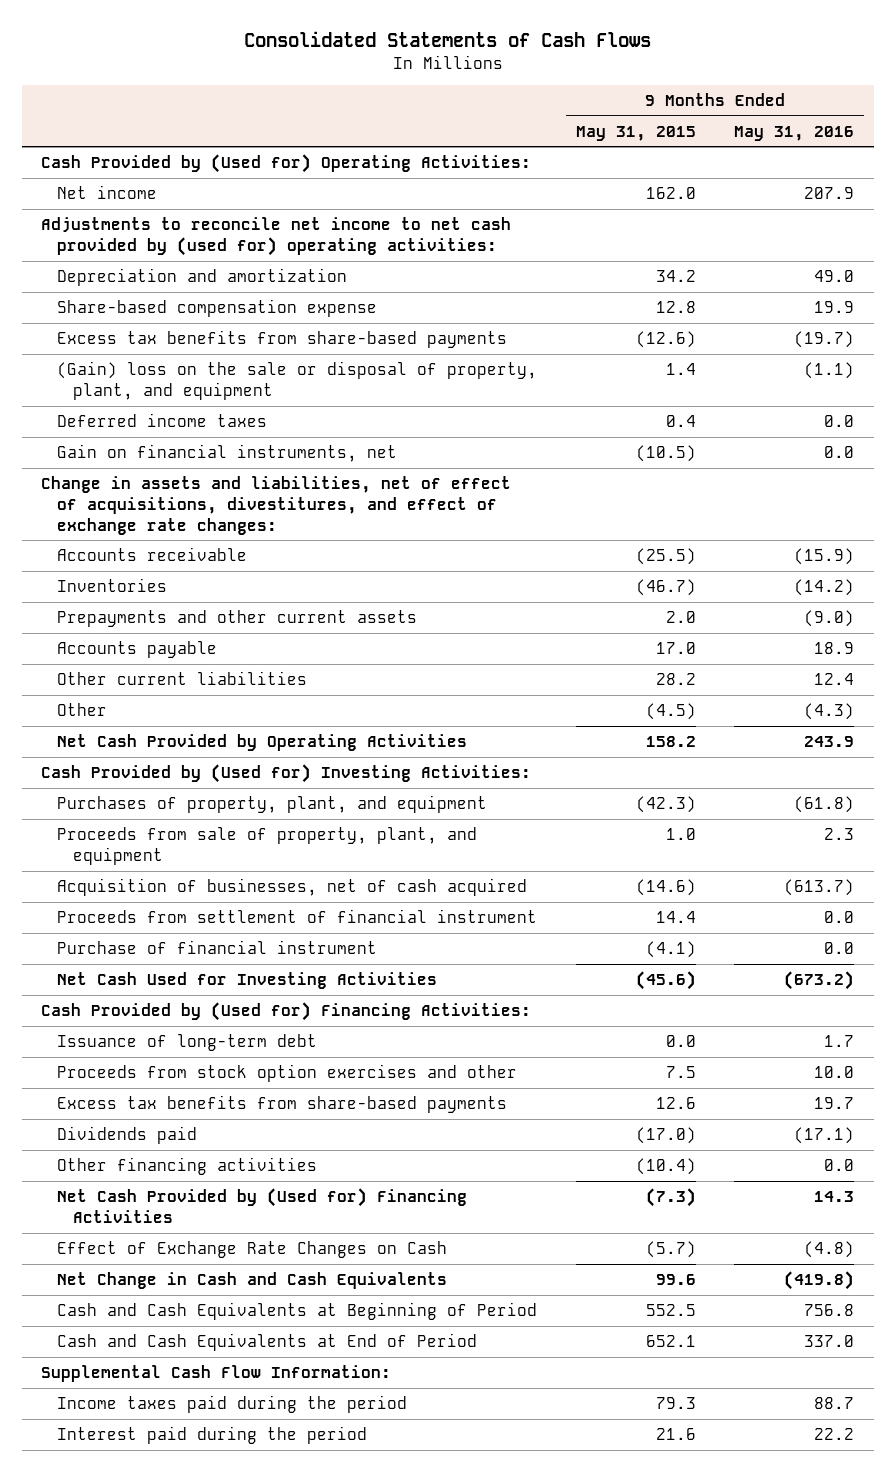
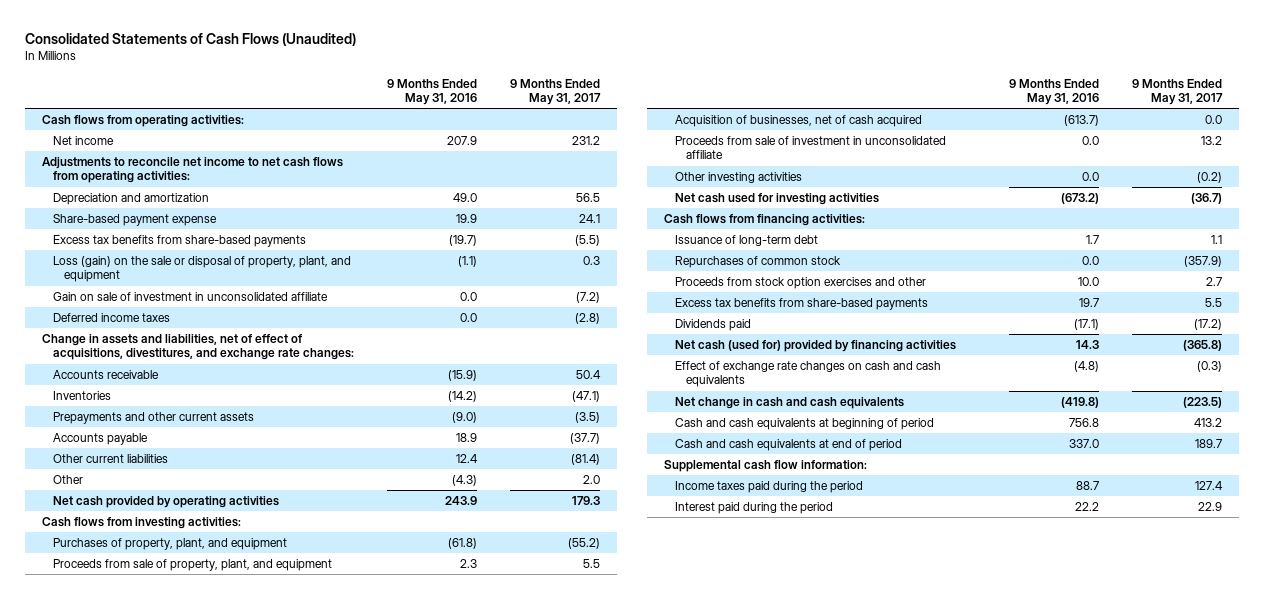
[243,31,651,48] Consolidated Statements of Cash Flows -> [25,32,357,46] Consolidated Statements of Cash Flows (Unaudited)
[575,125,696,141] May 31, 2015 -> none
none -> [510,78,602,105] 9 Months Ended May 31, 2017
[41,154,532,174] Cash Provided by (Used for) Operating Activities: -> [41,115,244,128] Cash flows from operating activities:
[41,217,512,256] Adjustments to reconcile net income to net cash provided by (used for) operating activities: -> [41,157,343,184] Adjustments to reconcile net income to net cash flows from operating activities:
[57,299,378,318] Share-based compensation expense -> [52,214,217,227] Share-based payment expense
[57,361,538,400] (Gain) loss on the sale or disposal of property, plant, and equipment -> [52,256,351,283] Loss (gain) on the sale or disposal of property, plant, and equipment
none -> [52,292,328,302] Gain on sale of investment in unconsolidated affiliate
[57,444,398,463] Gain on financial instruments, net -> none
[41,476,512,535] Change in assets and liabilities, net of effect of acquisitions, divestitures, and effect of exchange rate changes: -> [41,334,354,361] Change in assets and liabilities, net of effect of acquisitions, divestitures, and exchange rate changes:
[57,734,468,752] Net Cash Provided by Operating Activities -> [52,496,279,509] Net cash provided by operating activities
[41,764,532,784] Cash Provided by (Used for) Investing Activities: -> [41,517,241,530] Cash flows from investing activities:
[57,909,538,924] Proceeds from settlement of financial instrument -> none
[57,940,378,955] Purchase of financial instrument -> none
none -> [675,136,947,160] Proceeds from sale of investment in unconsolidated affiliate
none -> [675,172,803,184] Other investing activities
[57,972,438,990] Net Cash Used for Investing Activities -> [675,193,880,206] Net cash used for investing activities
[41,1002,532,1022] Cash Provided by (Used for) Financing Activities: -> [663,214,865,227] Cash flows from financing activities:
none -> [675,256,842,269] Repurchases of common stock
[57,1157,318,1176] Other financing activities -> none
[57,1188,468,1223] Net Cash Provided by (Used for) Financing Activities -> [675,340,957,353] Net cash (used for) provided by financing activities
[57,1241,448,1259] Effect of Exchange Rate Changes on Cash -> [675,361,942,388] Effect of exchange rate changes on cash and cash equivalents
[57,1272,448,1290] Net Change in Cash and Cash Equivalents -> [675,397,905,410] Net change in cash and cash equivalents
[57,1302,538,1321] Cash and Cash Equivalents at Beginning of Period -> [675,418,935,431] Cash and cash equivalents at beginning of period
[57,1333,478,1352] Cash and Cash Equivalents at End of Period -> [675,439,903,452] Cash and cash equivalents at end of period
[41,1365,392,1383] Supplemental Cash Flow Information: -> [663,460,867,473] Supplemental cash flow information:

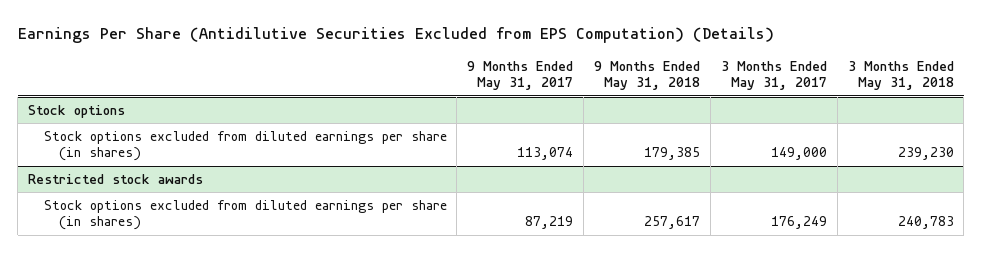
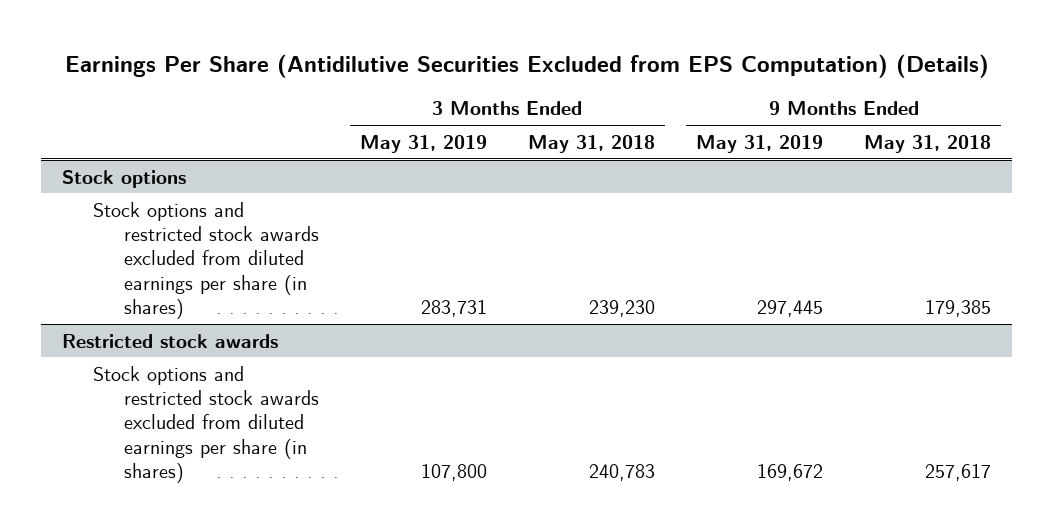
[467,61,574,91] 9 Months Ended May 31, 2017 -> none
[720,61,827,91] 3 Months Ended May 31, 2017 -> none
none -> [359,134,487,153] May 31, 2019
none -> [696,134,824,153] May 31, 2019
[43,130,447,162] Stock options excluded from diluted earnings per share (in shares) -> [92,201,319,320] Stock options and restricted stock awards excluded from diluted earnings per share (in shares)
[43,199,447,231] Stock options excluded from diluted earnings per share (in shares) -> [92,365,319,484] Stock options and restricted stock awards excluded from diluted earnings per share (in shares)

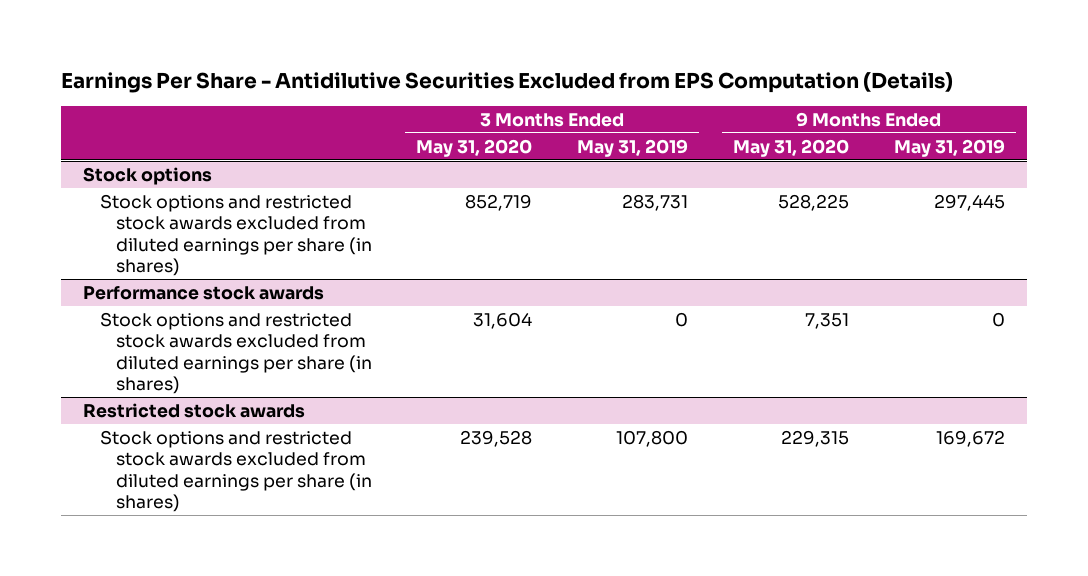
[64,54,989,79] Earnings Per Share (Antidilutive Securities Excluded from EPS Computation) (Details) -> [61,72,954,94] Earnings Per Share - Antidilutive Securities Excluded from EPS Computation (Details)
[527,134,655,153] May 31, 2018 -> none
[864,134,992,153] May 31, 2018 -> none
none -> [416,138,533,157] May 31, 2020
none -> [732,138,849,157] May 31, 2020
none -> [83,285,325,300] Performance stock awards
none -> [99,311,372,394] Stock options and restricted stock awards excluded from diluted earnings per share (in shares)

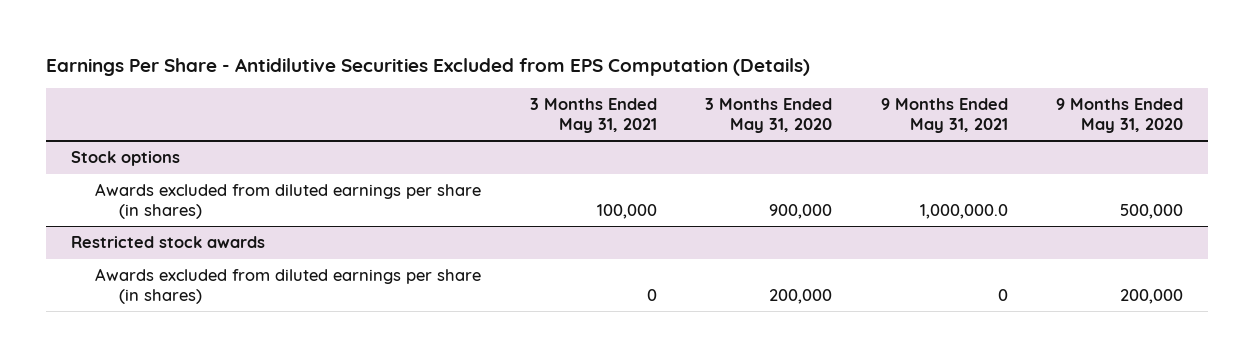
[577,138,689,157] May 31, 2019 -> none
[893,138,1005,157] May 31, 2019 -> none
none -> [529,97,657,133] 3 Months Ended May 31, 2021
none -> [880,97,1008,133] 9 Months Ended May 31, 2021
[83,285,325,300] Performance stock awards -> none
[99,311,372,394] Stock options and restricted stock awards excluded from diluted earnings per share (in shares) -> none
[99,193,372,276] Stock options and restricted stock awards excluded from diluted earnings per share (in shares) -> [94,183,481,219] Awards excluded from diluted earnings per share (in shares)
[465,193,533,211] 852,719 -> [769,203,833,219] 900,000
[777,193,849,211] 528,225 -> [1120,203,1184,219] 500,000
[99,429,372,512] Stock options and restricted stock awards excluded from diluted earnings per share (in shares) -> [94,268,481,304] Awards excluded from diluted earnings per share (in shares)
[460,429,533,447] 239,528 -> [769,288,833,304] 200,000
[780,429,849,447] 229,315 -> [1120,288,1184,304] 200,000

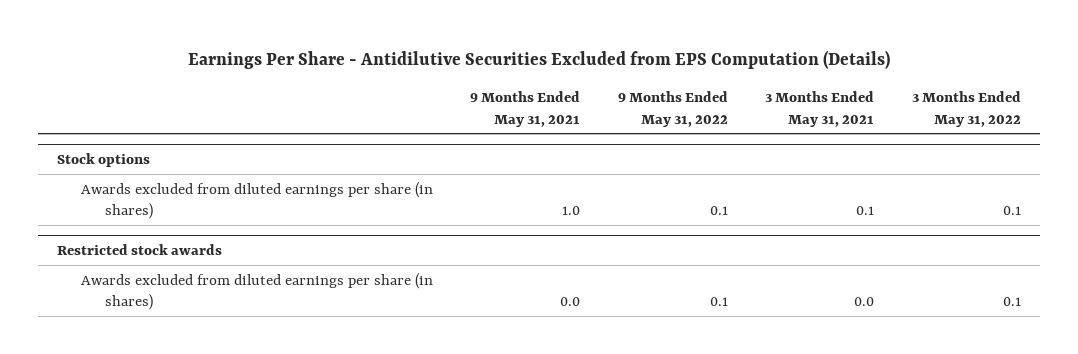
[705,97,833,133] 3 Months Ended May 31, 2020 -> none
[1056,97,1184,133] 9 Months Ended May 31, 2020 -> none
none -> [617,91,728,127] 9 Months Ended May 31, 2022
none -> [911,91,1021,127] 3 Months Ended May 31, 2022
[596,203,657,219] 100,000 -> [856,206,875,216] 0.1
[919,203,1008,219] 1,000,000.0 -> [562,206,581,216] 1.0
[646,288,657,301] 0 -> [854,297,875,307] 0.0
[997,288,1008,301] 0 -> [560,297,581,307] 0.0

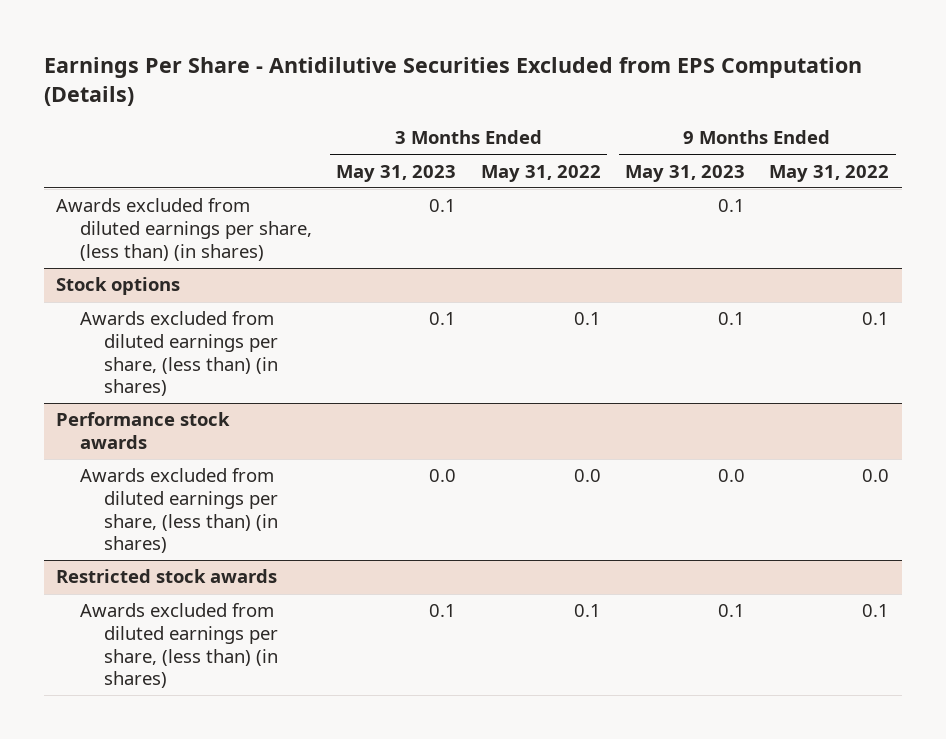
[470,91,581,127] 9 Months Ended May 31, 2021 -> none
[765,91,875,127] 3 Months Ended May 31, 2021 -> none
none -> [336,164,457,182] May 31, 2023
none -> [625,164,746,182] May 31, 2023
none -> [56,198,313,261] Awards excluded from diluted earnings per share, (less than) (in shares)
[80,181,433,220] Awards excluded from diluted earnings per share (in shares) -> [80,311,278,397] Awards excluded from diluted earnings per share, (less than) (in shares)
none -> [56,412,231,450] Performance stock awards
none -> [80,468,278,554] Awards excluded from diluted earnings per share, (less than) (in shares)
[80,272,433,311] Awards excluded from diluted earnings per share (in shares) -> [80,603,278,689] Awards excluded from diluted earnings per share, (less than) (in shares)

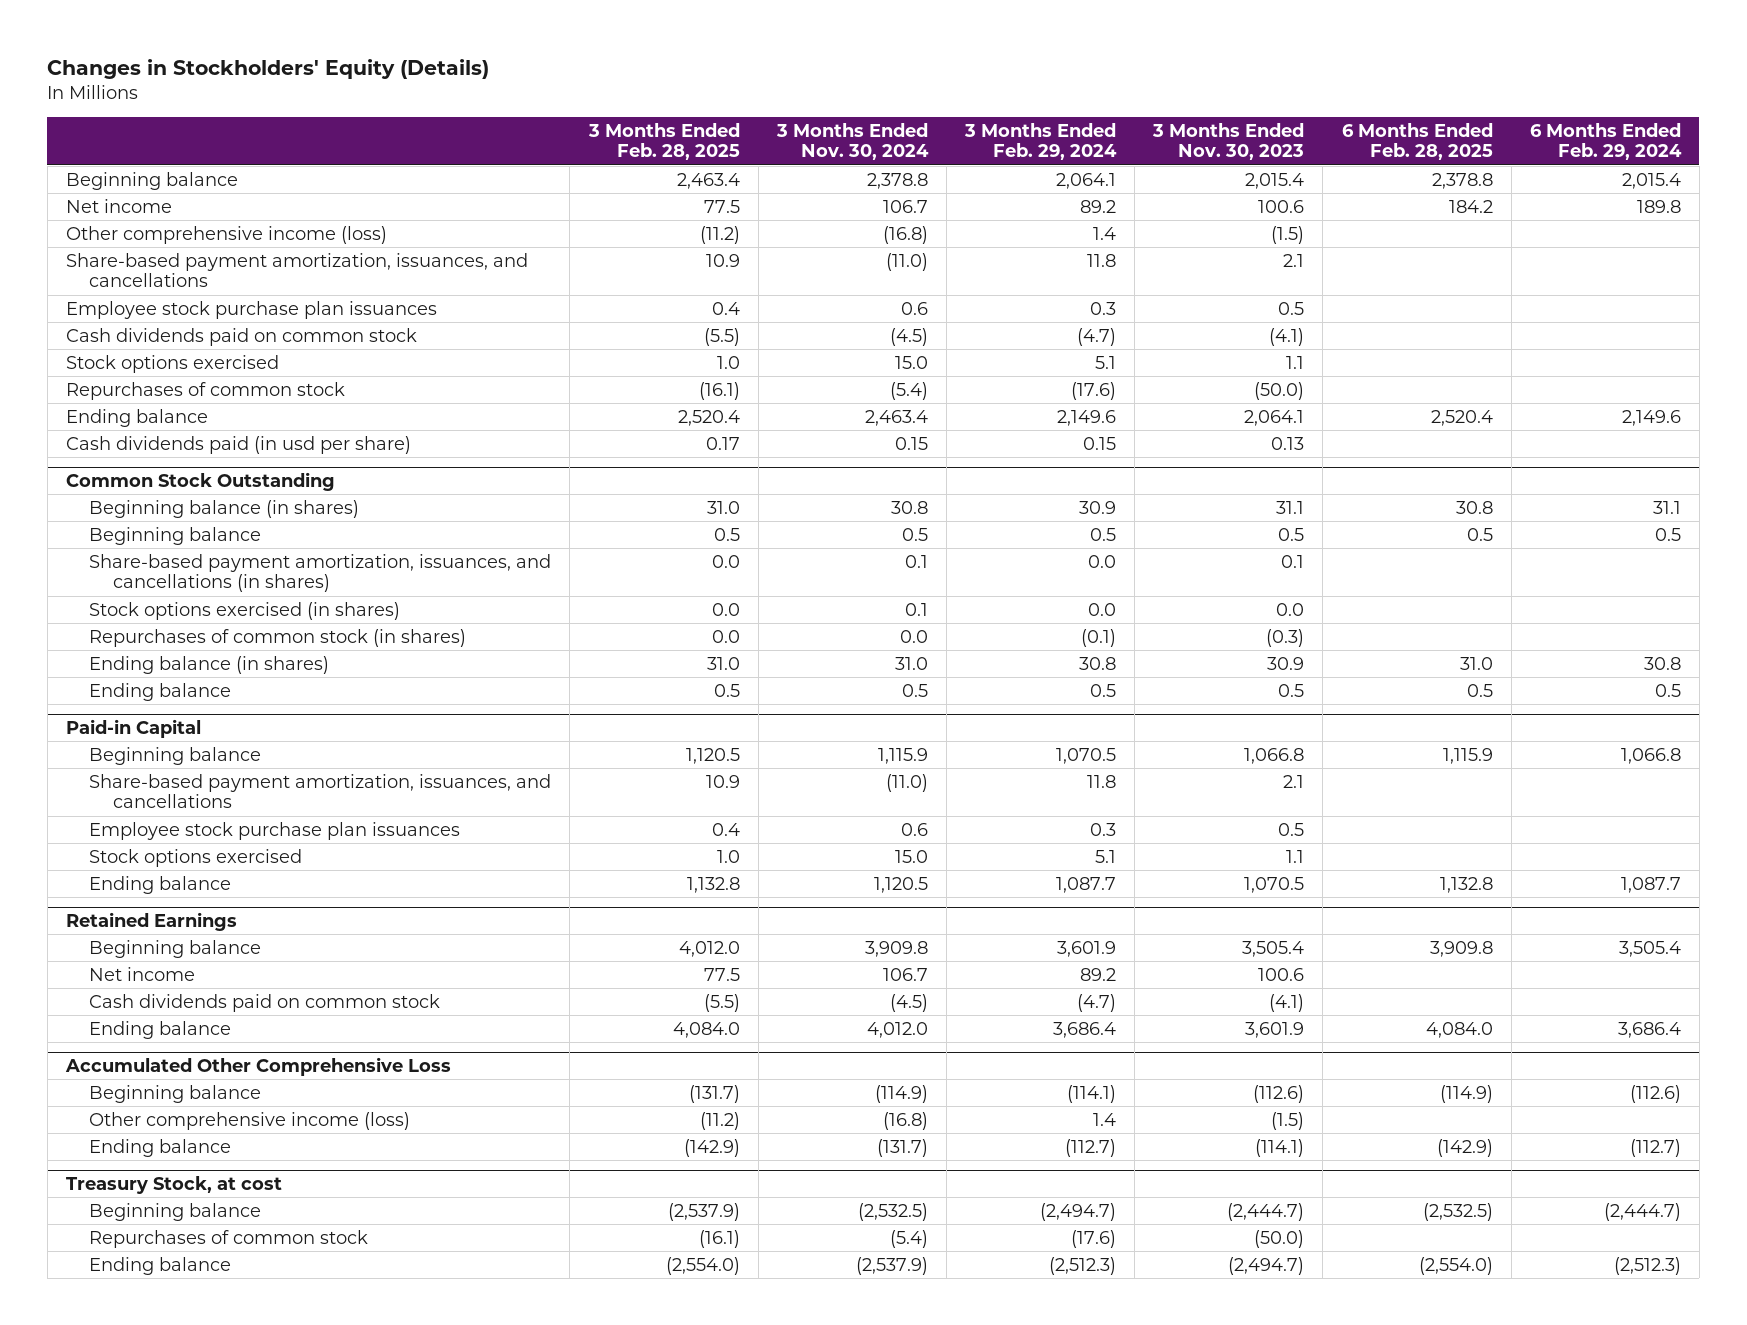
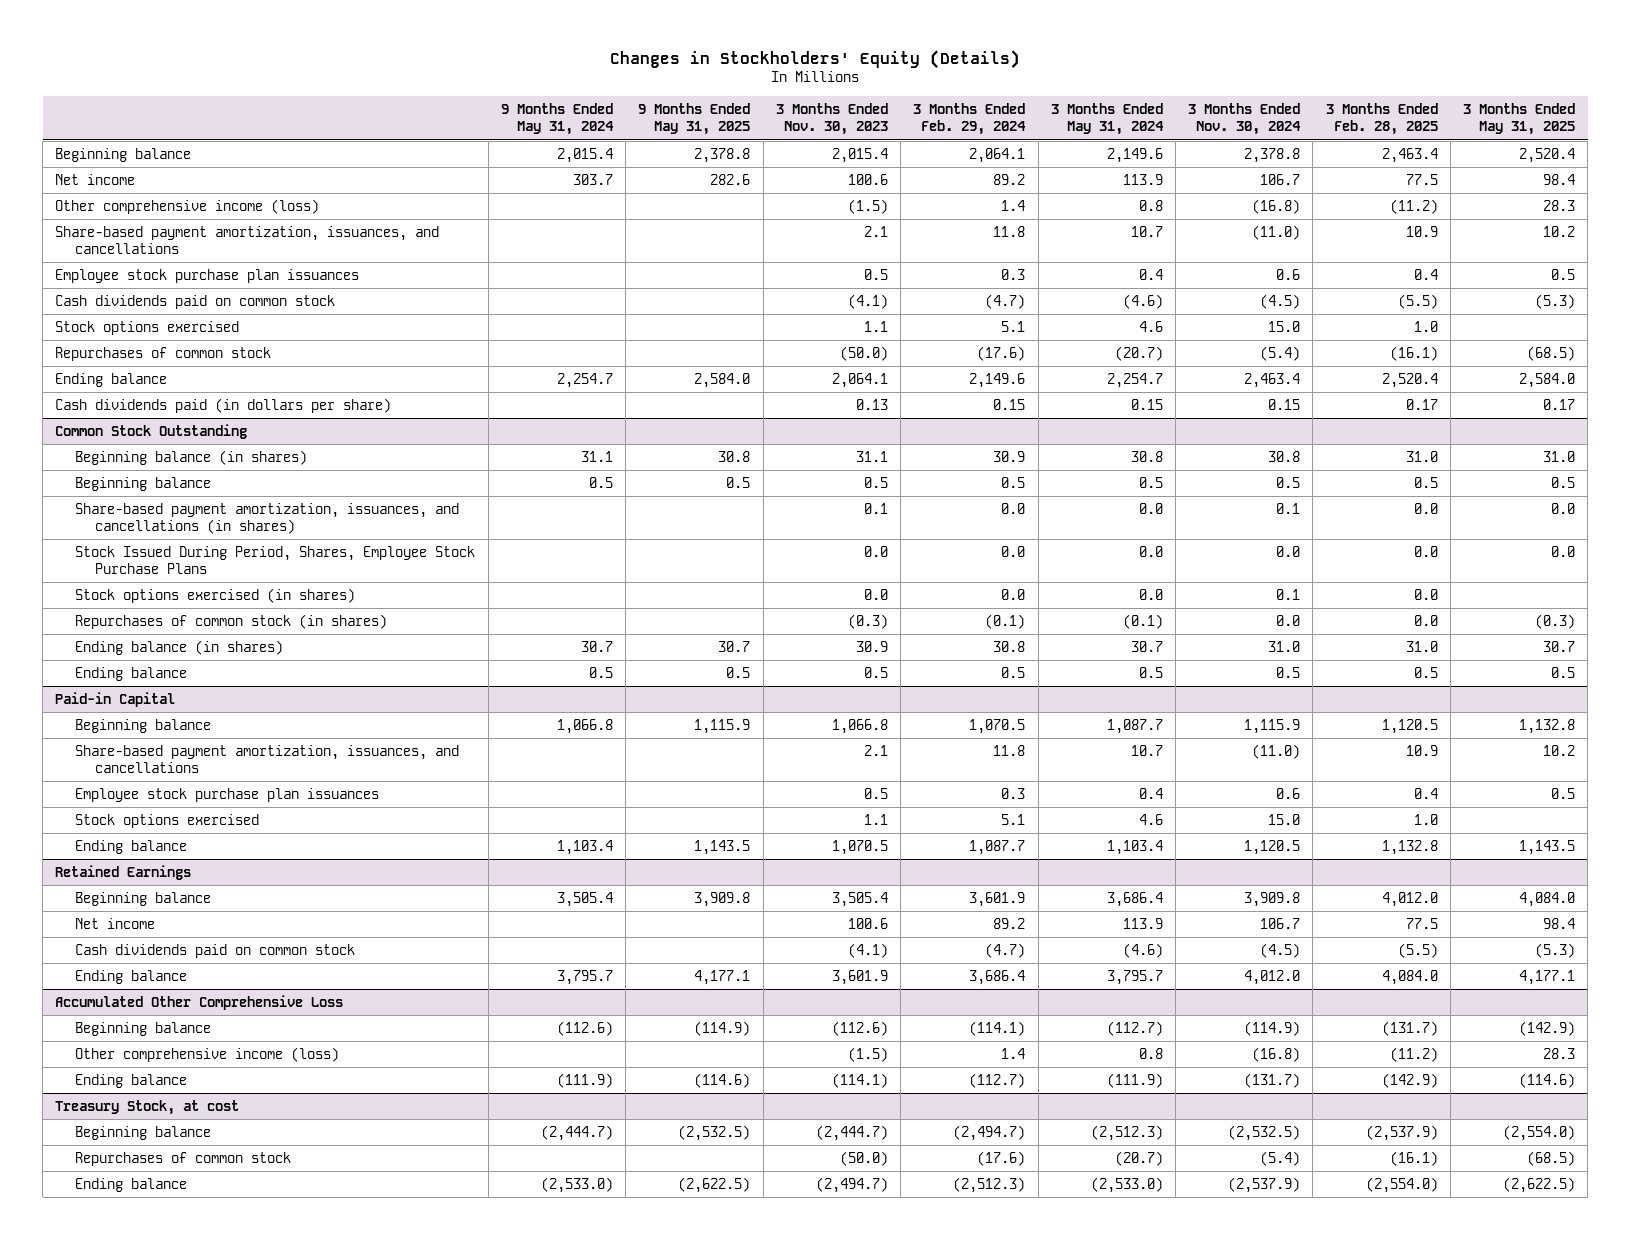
[1341,122,1493,161] 6 Months Ended Feb. 28, 2025 -> none
[1529,122,1682,161] 6 Months Ended Feb. 29, 2024 -> none
none -> [500,103,614,136] 9 Months Ended May 31, 2024
none -> [638,103,751,136] 9 Months Ended May 31, 2025
none -> [1050,103,1164,136] 3 Months Ended May 31, 2024
none -> [1463,103,1576,136] 3 Months Ended May 31, 2025
[65,435,411,454] Cash dividends paid (in usd per share) -> [55,397,392,413] Cash dividends paid (in dollars per share)
none -> [75,545,476,575] Stock Issued During Period, Shares, Employee Stock Purchase Plans

